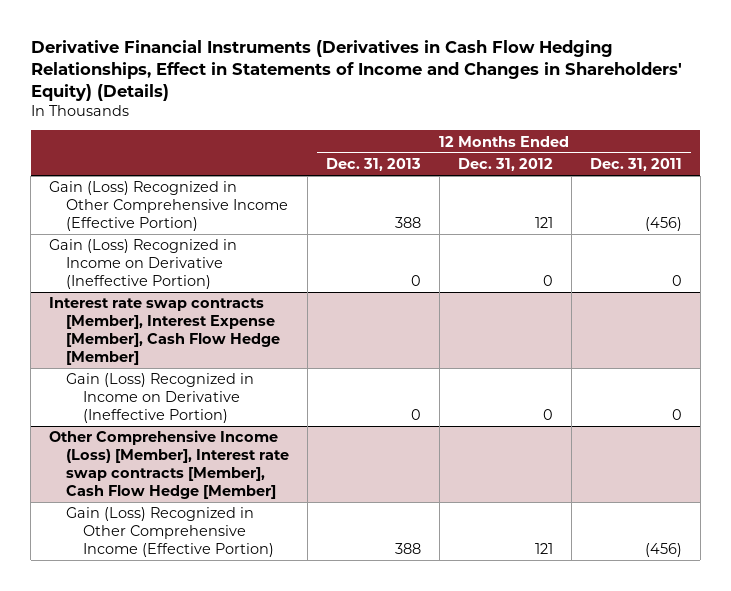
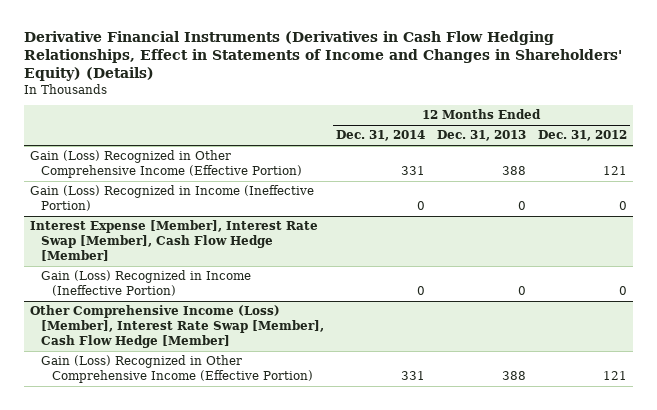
[589,158,682,172] Dec. 31, 2011 -> none
none -> [336,130,426,142] Dec. 31, 2014
[49,239,238,289] Gain (Loss) Recognized in Income on Derivative (Ineffective Portion) -> [30,185,315,211] Gain (Loss) Recognized in Income (Ineffective Portion)
[49,297,280,365] Interest rate swap contracts [Member], Interest Expense [Member], Cash Flow Hedge [Member] -> [30,220,319,261] Interest Expense [Member], Interest Rate Swap [Member], Cash Flow Hedge [Member]
[65,373,254,423] Gain (Loss) Recognized in Income on Derivative (Ineffective Portion) -> [41,270,252,296] Gain (Loss) Recognized in Income (Ineffective Portion)
[49,430,289,499] Other Comprehensive Income (Loss) [Member], Interest rate swap contracts [Member], Cash Flow Hedge [Member] -> [30,305,325,348] Other Comprehensive Income (Loss) [Member], Interest Rate Swap [Member], Cash Flow Hedge [Member]

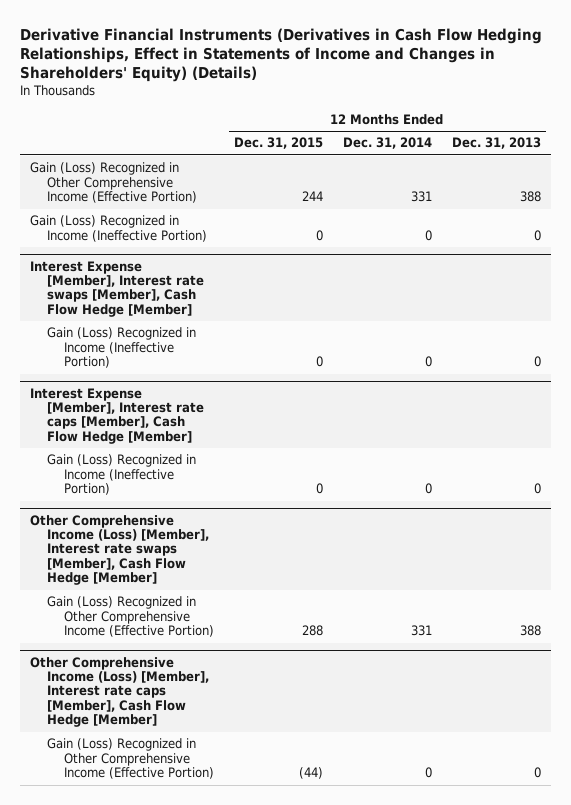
[537,130,627,142] Dec. 31, 2012 -> none
none -> [233,137,323,150] Dec. 31, 2015
[30,220,319,261] Interest Expense [Member], Interest Rate Swap [Member], Cash Flow Hedge [Member] -> [30,260,204,317] Interest Expense [Member], Interest rate swaps [Member], Cash Flow Hedge [Member]
none -> [30,387,204,444] Interest Expense [Member], Interest rate caps [Member], Cash Flow Hedge [Member]
none -> [46,454,196,496] Gain (Loss) Recognized in Income (Ineffective Portion)
[30,305,325,348] Other Comprehensive Income (Loss) [Member], Interest Rate Swap [Member], Cash Flow Hedge [Member] -> [30,514,209,586] Other Comprehensive Income (Loss) [Member], Interest rate swaps [Member], Cash Flow Hedge [Member]
none -> [30,656,209,728] Other Comprehensive Income (Loss) [Member], Interest rate caps [Member], Cash Flow Hedge [Member]
none -> [46,738,214,780] Gain (Loss) Recognized in Other Comprehensive Income (Effective Portion)

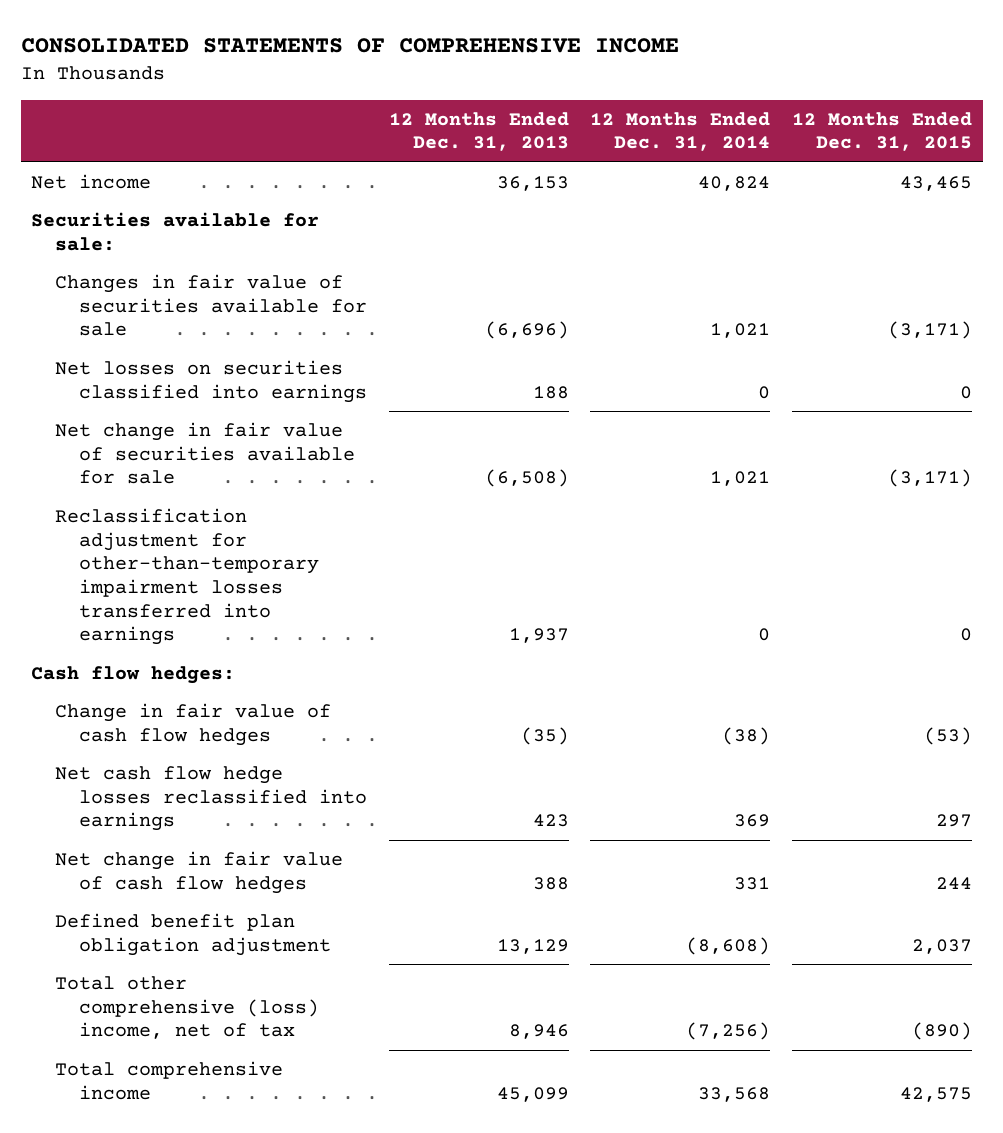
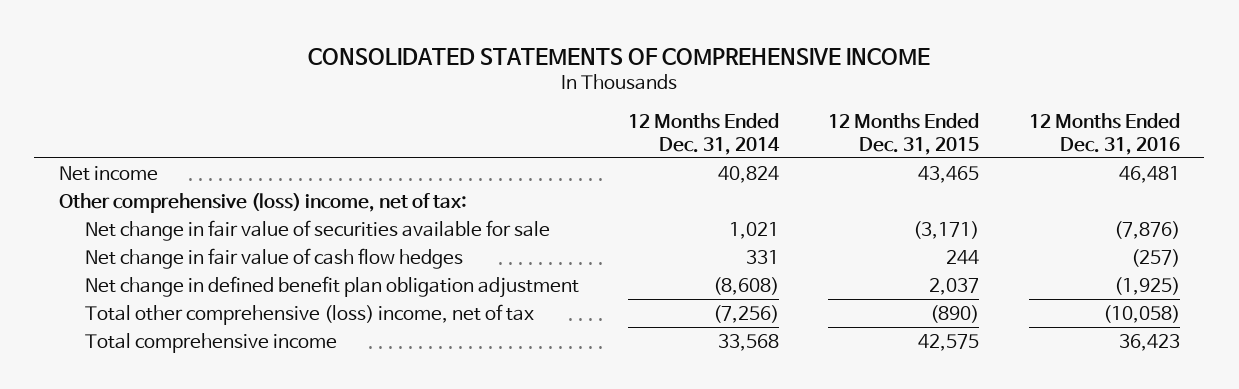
[388,111,569,152] 12 Months Ended Dec. 31, 2013 -> none
none -> [1028,113,1180,155] 12 Months Ended Dec. 31, 2016
[31,212,320,251] Securities available for sale: -> none
[55,274,368,337] Changes in fair value of securities available for sale -> none
[55,360,368,403] Net losses on securities classified into earnings -> none
none -> [59,192,468,213] Other comprehensive (loss) income, net of tax:
[55,508,320,646] Reclassification adjustment for other-than-temporary impairment losses transferred into earnings -> none
[31,666,236,685] Cash flow hedges: -> none
[55,703,332,746] Change in fair value of cash flow hedges -> none
[55,766,368,832] Net cash flow hedge losses reclassified into earnings -> none
[55,913,332,956] Defined benefit plan obligation adjustment -> [85,275,580,298] Net change in defined benefit plan obligation adjustment

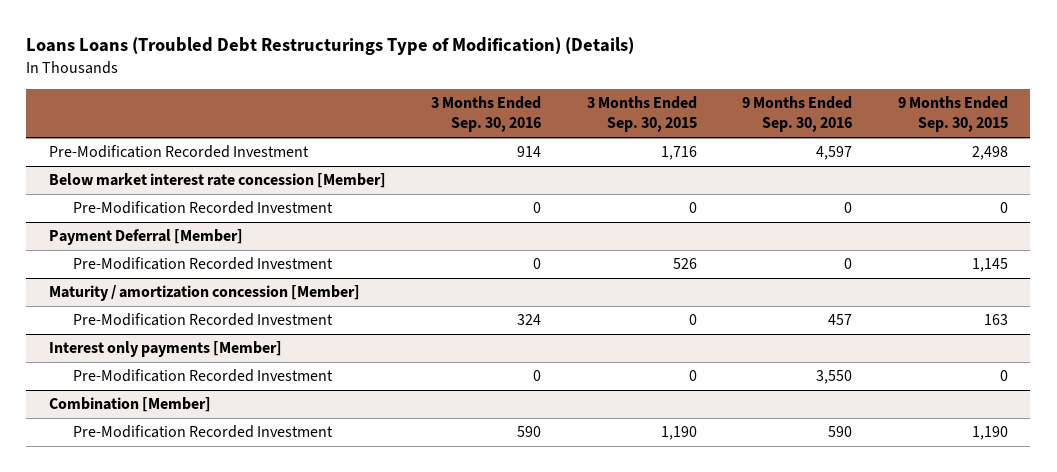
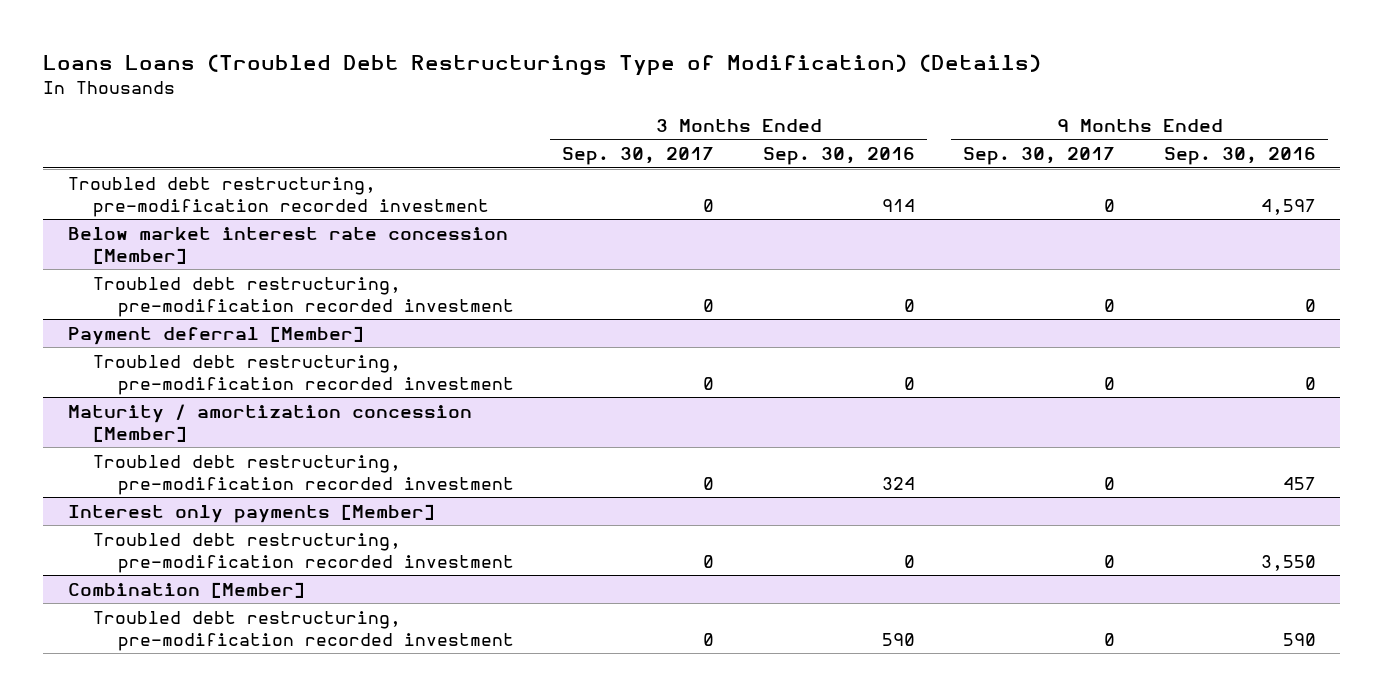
[586,96,697,133] 3 Months Ended Sep. 30, 2015 -> none
[897,96,1008,133] 9 Months Ended Sep. 30, 2015 -> none
none -> [562,147,715,166] Sep. 30, 2017
none -> [963,147,1116,166] Sep. 30, 2017
[48,145,309,159] Pre-Modification Recorded Investment -> [67,176,489,217] Troubled debt restructuring, pre-modification recorded investment
[73,201,334,215] Pre-Modification Recorded Investment -> [92,276,514,317] Troubled debt restructuring, pre-modification recorded investment
[48,229,243,246] Payment Deferral [Member] -> [67,325,364,345] Payment deferral [Member]
[73,257,334,271] Pre-Modification Recorded Investment -> [92,354,514,395] Troubled debt restructuring, pre-modification recorded investment
[73,313,334,327] Pre-Modification Recorded Investment -> [92,454,514,495] Troubled debt restructuring, pre-modification recorded investment
[73,369,334,383] Pre-Modification Recorded Investment -> [92,532,514,573] Troubled debt restructuring, pre-modification recorded investment
[73,425,334,439] Pre-Modification Recorded Investment -> [92,610,514,651] Troubled debt restructuring, pre-modification recorded investment

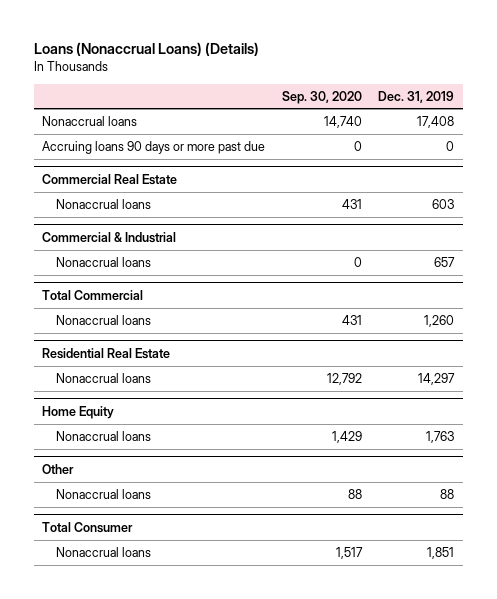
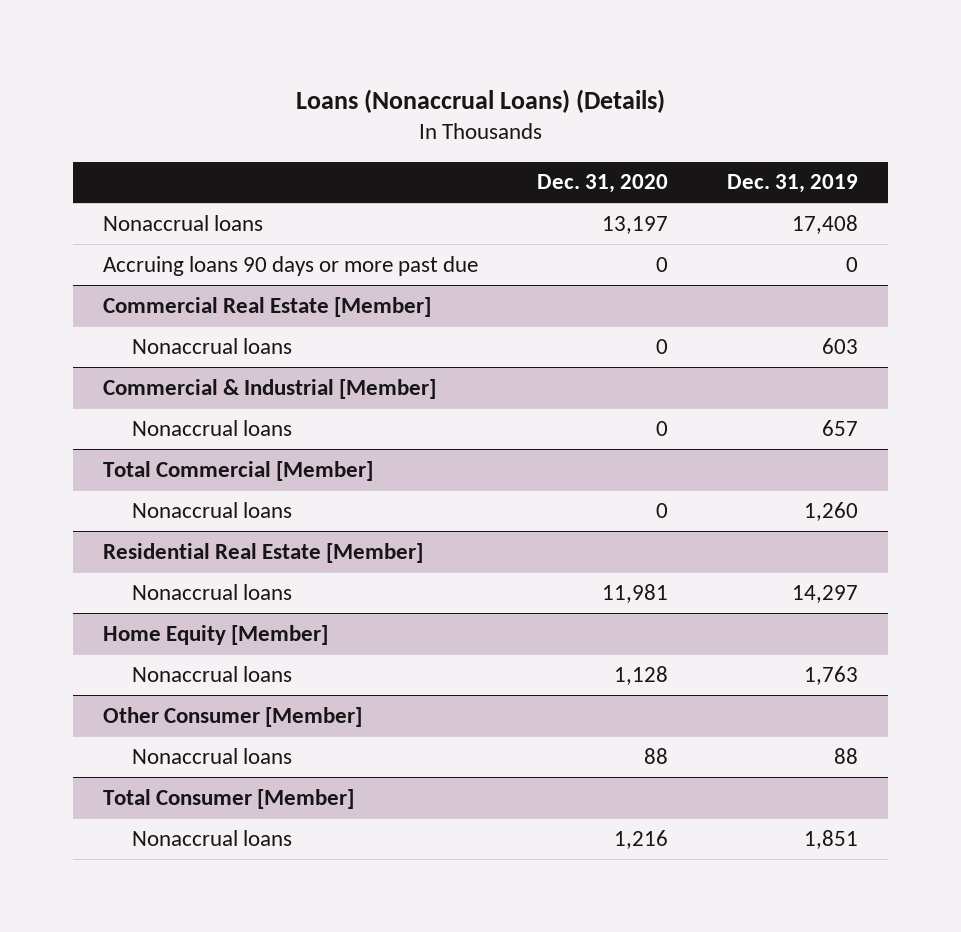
[281,90,362,104] Sep. 30, 2020 -> none
none -> [537,174,669,194] Dec. 31, 2020
[42,173,178,185] Commercial Real Estate -> [103,296,432,317] Commercial Real Estate [Member]
[42,231,177,243] Commercial & Industrial -> [103,378,437,399] Commercial & Industrial [Member]
[42,289,144,300] Total Commercial -> [103,460,374,481] Total Commercial [Member]
[42,347,171,359] Residential Real Estate -> [103,542,424,563] Residential Real Estate [Member]
[42,405,115,419] Home Equity -> [103,624,329,645] Home Equity [Member]
[42,463,75,474] Other -> [103,706,363,727] Other Consumer [Member]
[42,521,134,533] Total Consumer -> [103,788,355,809] Total Consumer [Member]

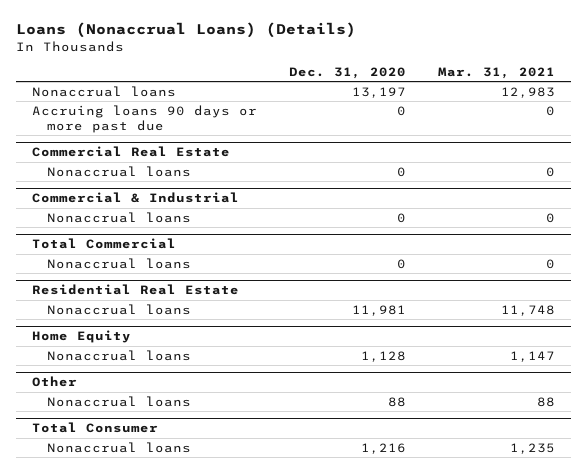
[727,174,859,194] Dec. 31, 2019 -> none
none -> [438,67,556,80] Mar. 31, 2021
[103,296,432,317] Commercial Real Estate [Member] -> [31,146,230,158] Commercial Real Estate
[103,378,437,399] Commercial & Industrial [Member] -> [31,192,239,204] Commercial & Industrial
[103,460,374,481] Total Commercial [Member] -> [31,238,176,250] Total Commercial
[103,542,424,563] Residential Real Estate [Member] -> [31,284,239,296] Residential Real Estate
[103,624,329,645] Home Equity [Member] -> [31,330,131,344] Home Equity
[103,706,363,727] Other Consumer [Member] -> [31,376,77,388] Other
[103,788,355,809] Total Consumer [Member] -> [31,422,158,434] Total Consumer

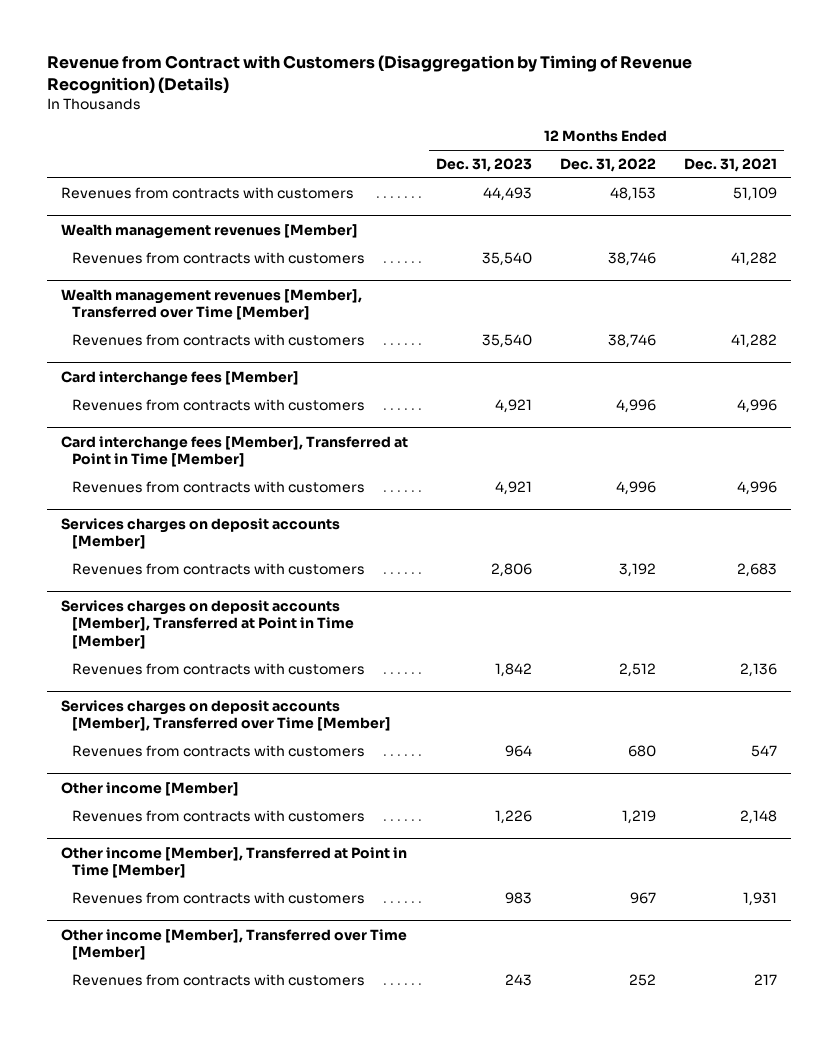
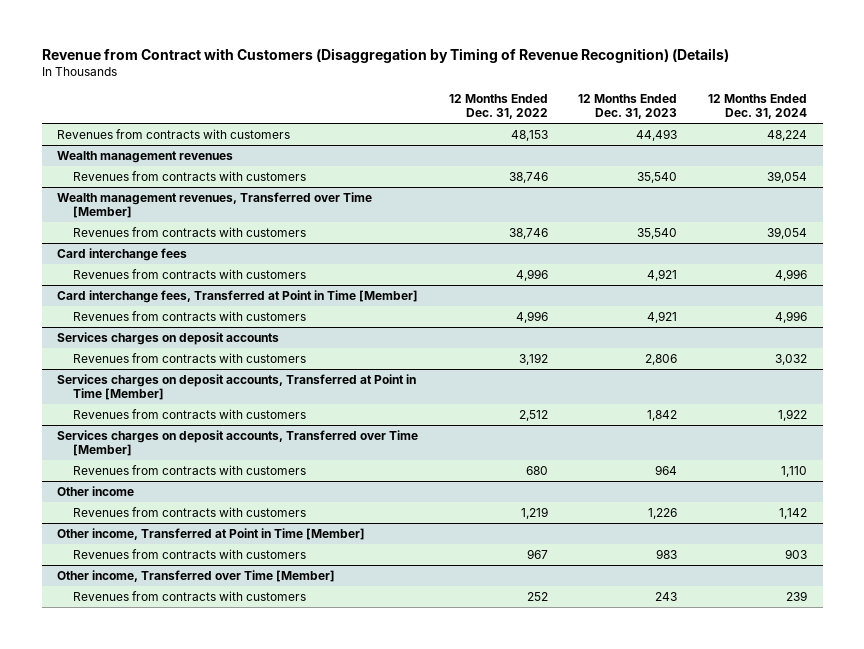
[683,158,777,173] Dec. 31, 2021 -> none
none -> [708,94,808,120] 12 Months Ended Dec. 31, 2024
[60,223,358,239] Wealth management revenues [Member] -> [56,150,233,163] Wealth management revenues
[60,288,362,321] Wealth management revenues [Member], Transferred over Time [Member] -> [56,191,372,218] Wealth management revenues, Transferred over Time [Member]
[60,370,299,386] Card interchange fees [Member] -> [56,247,187,261] Card interchange fees
[60,435,408,468] Card interchange fees [Member], Transferred at Point in Time [Member] -> [56,289,418,303] Card interchange fees, Transferred at Point in Time [Member]
[60,517,340,550] Services charges on deposit accounts [Member] -> [56,331,279,345] Services charges on deposit accounts
[60,599,354,649] Services charges on deposit accounts [Member], Transferred at Point in Time [Member] -> [56,373,416,400] Services charges on deposit accounts, Transferred at Point in Time [Member]
[60,699,391,732] Services charges on deposit accounts [Member], Transferred over Time [Member] -> [56,429,418,456] Services charges on deposit accounts, Transferred over Time [Member]
[60,781,239,796] Other income [Member] -> [56,485,134,496] Other income
[60,846,407,879] Other income [Member], Transferred at Point in Time [Member] -> [56,527,365,540] Other income, Transferred at Point in Time [Member]
[60,928,407,961] Other income [Member], Transferred over Time [Member] -> [56,569,335,582] Other income, Transferred over Time [Member]

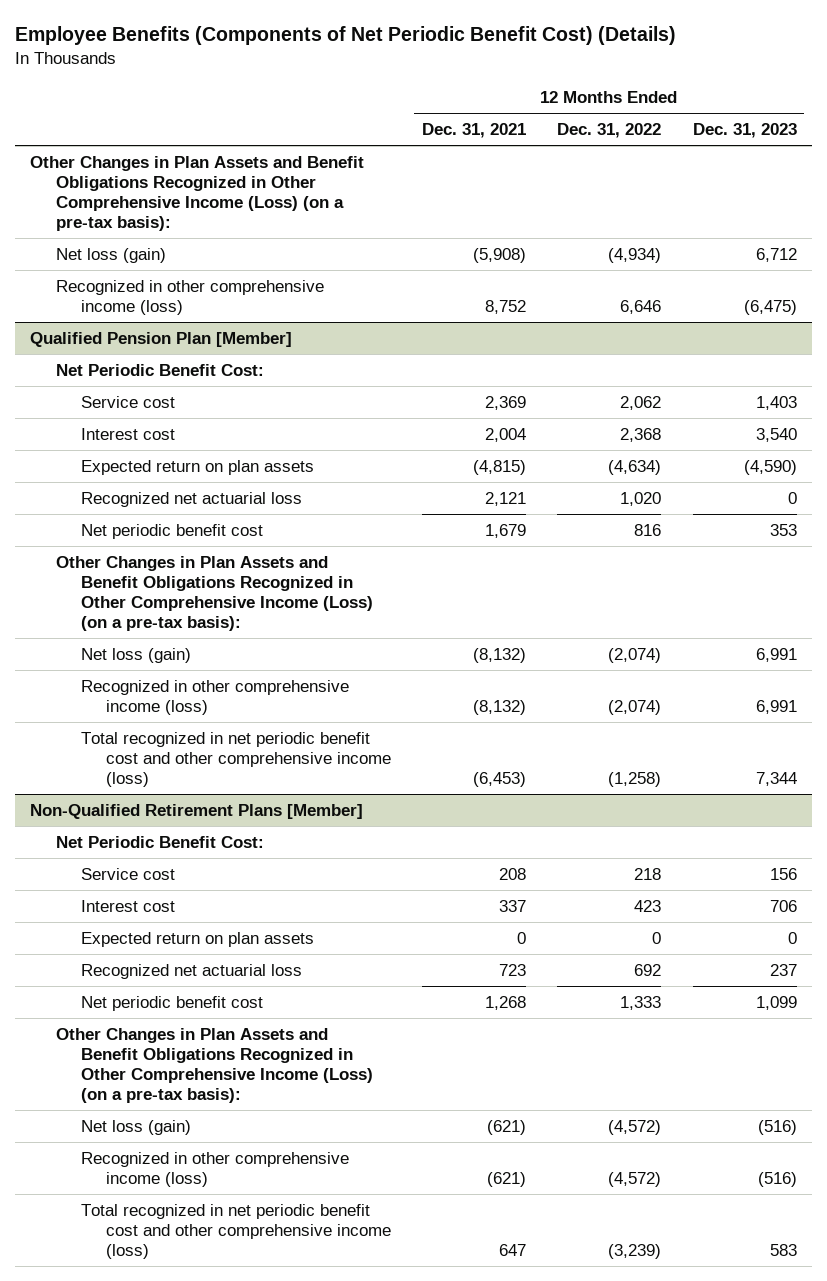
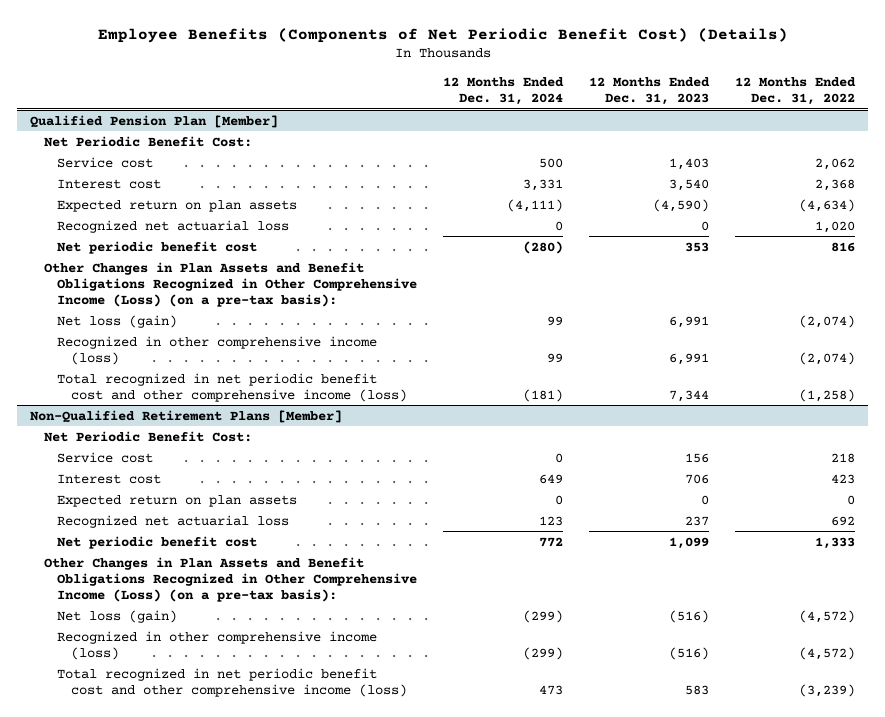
[421,123,526,139] Dec. 31, 2021 -> none
none -> [443,76,565,105] 12 Months Ended Dec. 31, 2024
[30,155,365,231] Other Changes in Plan Assets and Benefit Obligations Recognized in Other Comprehensive Income (Loss) (on a pre-tax basis): -> none
[55,247,166,263] Net loss (gain) -> none
[55,279,324,315] Recognized in other comprehensive income (loss) -> none

